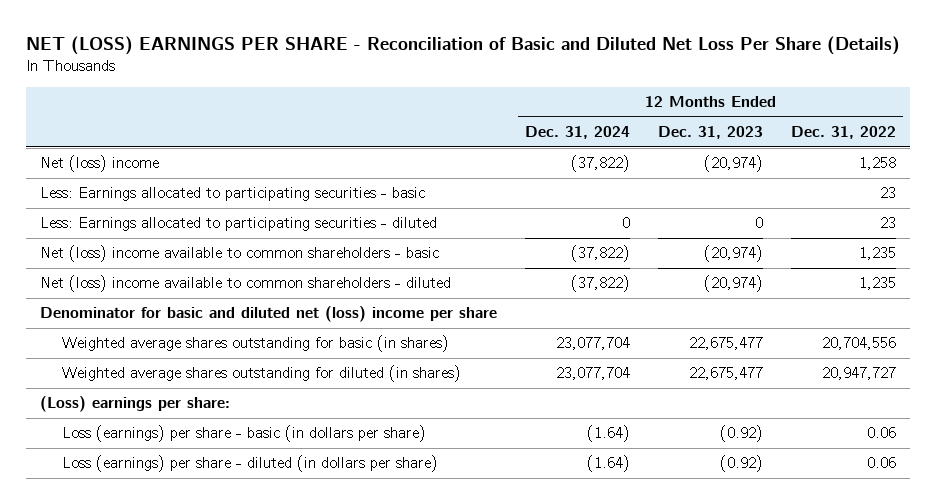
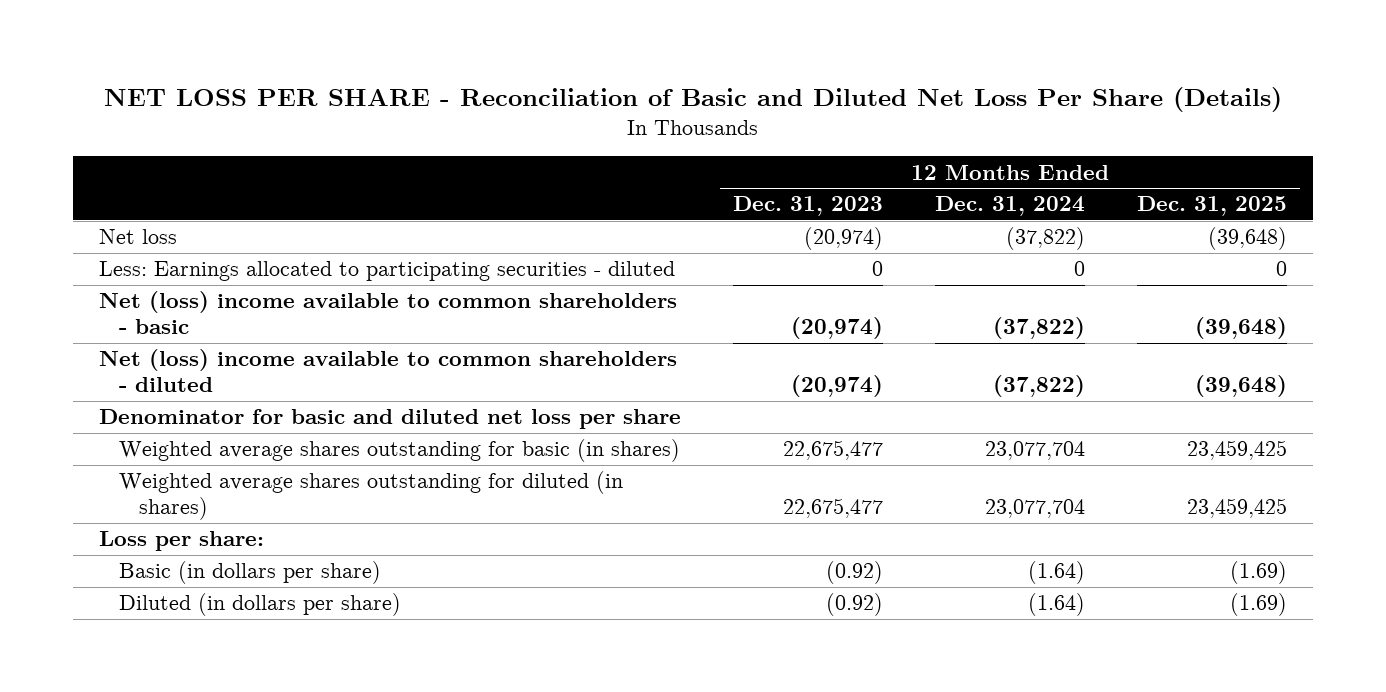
[26,36,901,56] NET (LOSS) EARNINGS PER SHARE - Reconciliation of Basic and Diluted Net Loss Per Share (Details) -> [104,87,1283,113] NET LOSS PER SHARE - Reconciliation of Basic and Diluted Net Loss Per Share (Details)
[791,126,897,140] Dec. 31, 2022 -> none
none -> [1137,196,1288,217] Dec. 31, 2025
[40,187,426,202] Less: Earnings allocated to participating securities - basic -> none
[40,155,160,173] Net (loss) income -> [98,229,177,245] Net loss
[40,306,498,323] Denominator for basic and diluted net (loss) income per share -> [98,409,681,430] Denominator for basic and diluted net loss per share
[40,396,231,413] (Loss) earnings per share: -> [98,531,264,552] Loss per share:
[62,425,427,443] Loss (earnings) per share - basic (in dollars per share) -> [118,561,381,585] Basic (in dollars per share)
[62,455,439,473] Loss (earnings) per share - diluted (in dollars per share) -> [118,593,401,617] Diluted (in dollars per share)

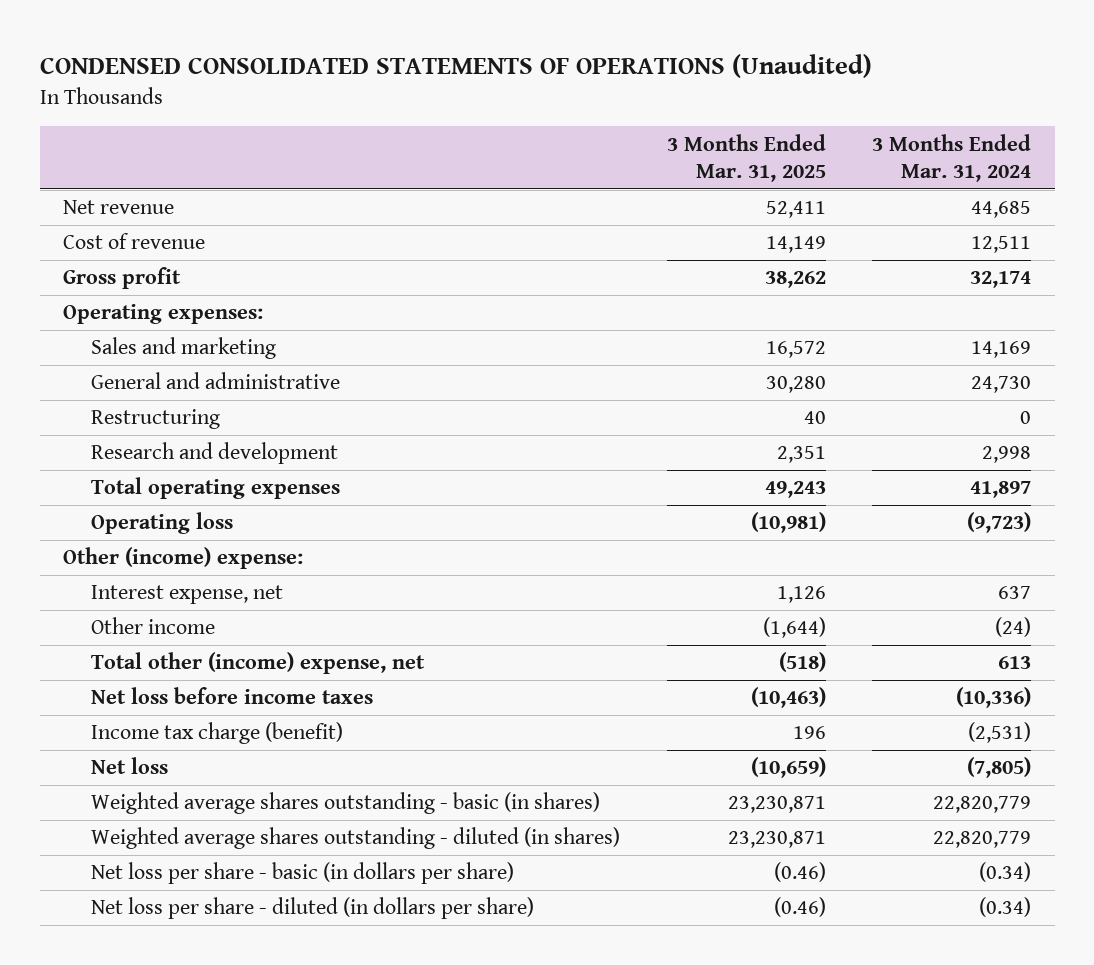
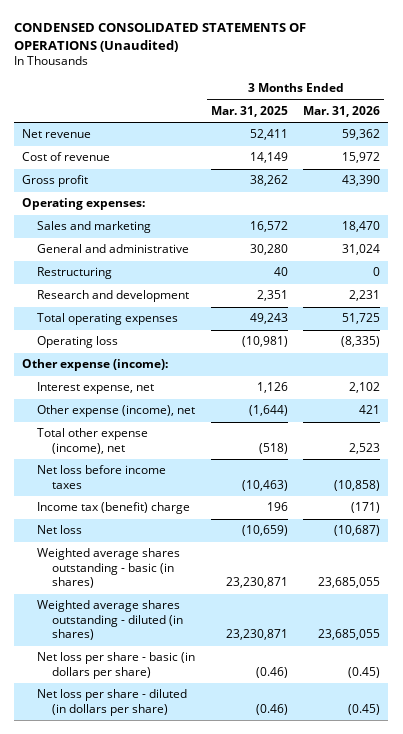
[872,133,1032,183] 3 Months Ended Mar. 31, 2024 -> none
none -> [303,105,381,117] Mar. 31, 2026
[63,547,304,570] Other (income) expense: -> [22,359,169,372] Other expense (income):
[90,617,215,635] Other income -> [37,405,196,418] Other expense (income), net
[90,652,425,675] Total other (income) expense, net -> [37,428,149,454] Total other expense (income), net
[90,722,343,745] Income tax charge (benefit) -> [37,502,191,515] Income tax (benefit) charge

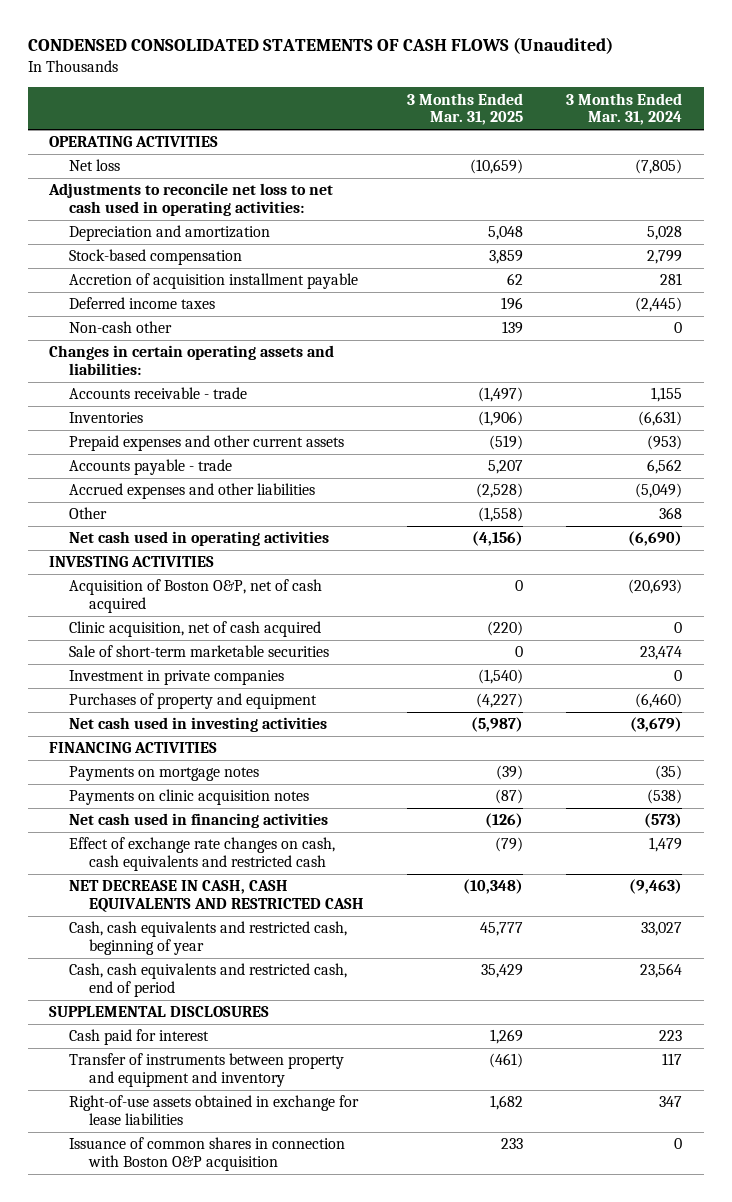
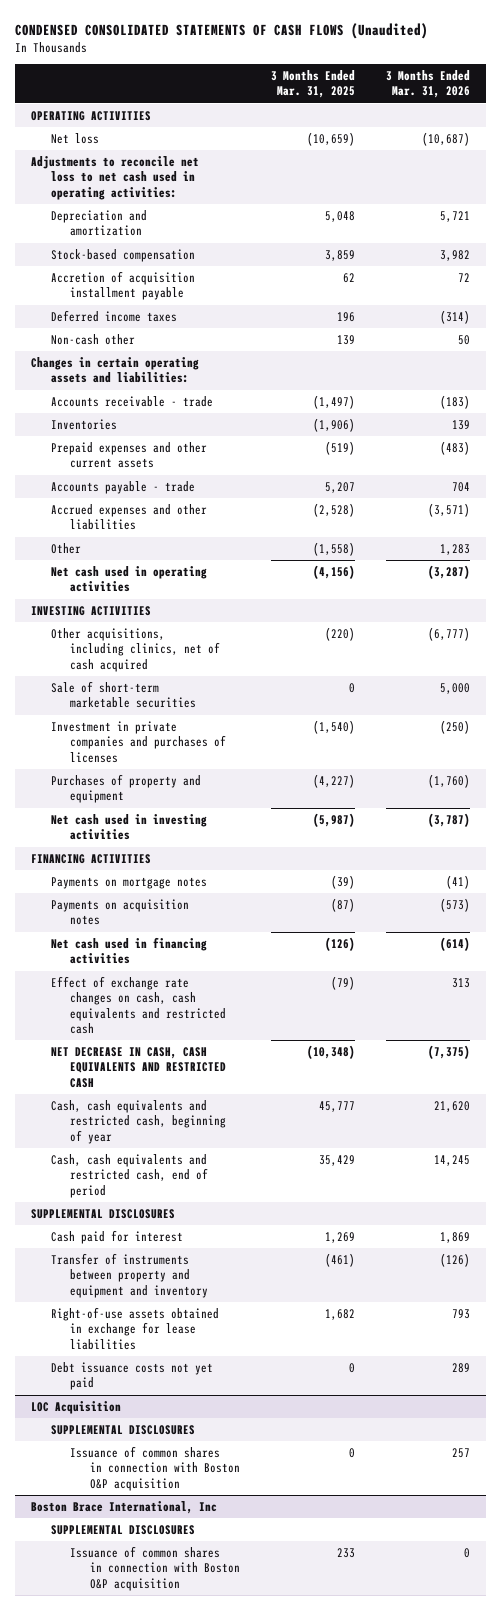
[566,92,683,126] 3 Months Ended Mar. 31, 2024 -> none
none -> [386,70,471,99] 3 Months Ended Mar. 31, 2026
[69,579,323,613] Acquisition of Boston O&P, net of cash acquired -> none
[69,621,322,638] Clinic acquisition, net of cash acquired -> [50,628,221,672] Other acquisitions, including clinics, net of cash acquired
[69,670,285,686] Investment in private companies -> [50,721,227,763] Investment in private companies and purchases of licenses
[69,789,310,806] Payments on clinic acquisition notes -> [50,899,189,926] Payments on acquisition notes
none -> [50,1362,213,1391] Debt issuance costs not yet paid
none -> [30,1401,121,1415] LOC Acquisition
none -> [50,1425,195,1436] SUPPLEMENTAL DISCLOSURES
none -> [70,1446,241,1491] Issuance of common shares in connection with Boston O&P acquisition
none -> [30,1501,217,1515] Boston Brace International, Inc
none -> [50,1525,195,1536] SUPPLEMENTAL DISCLOSURES

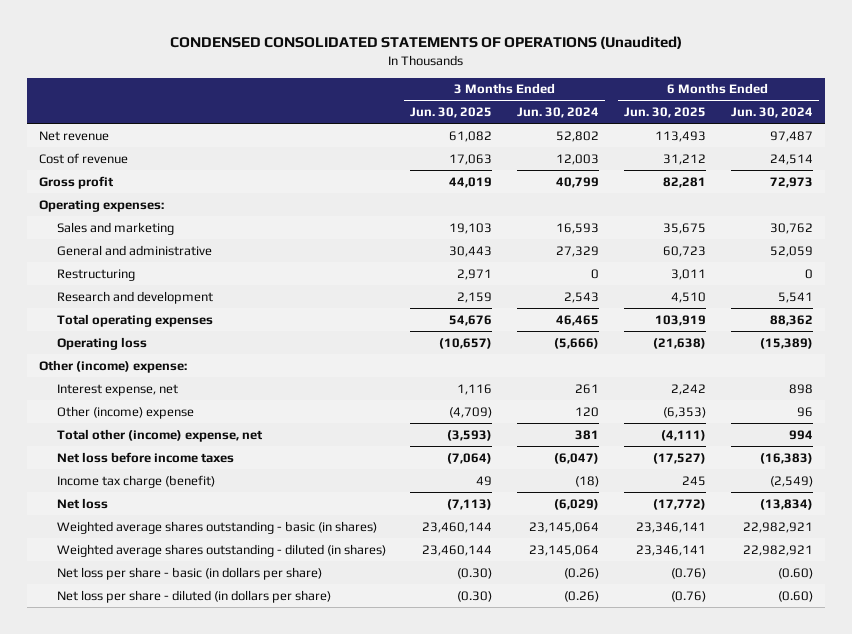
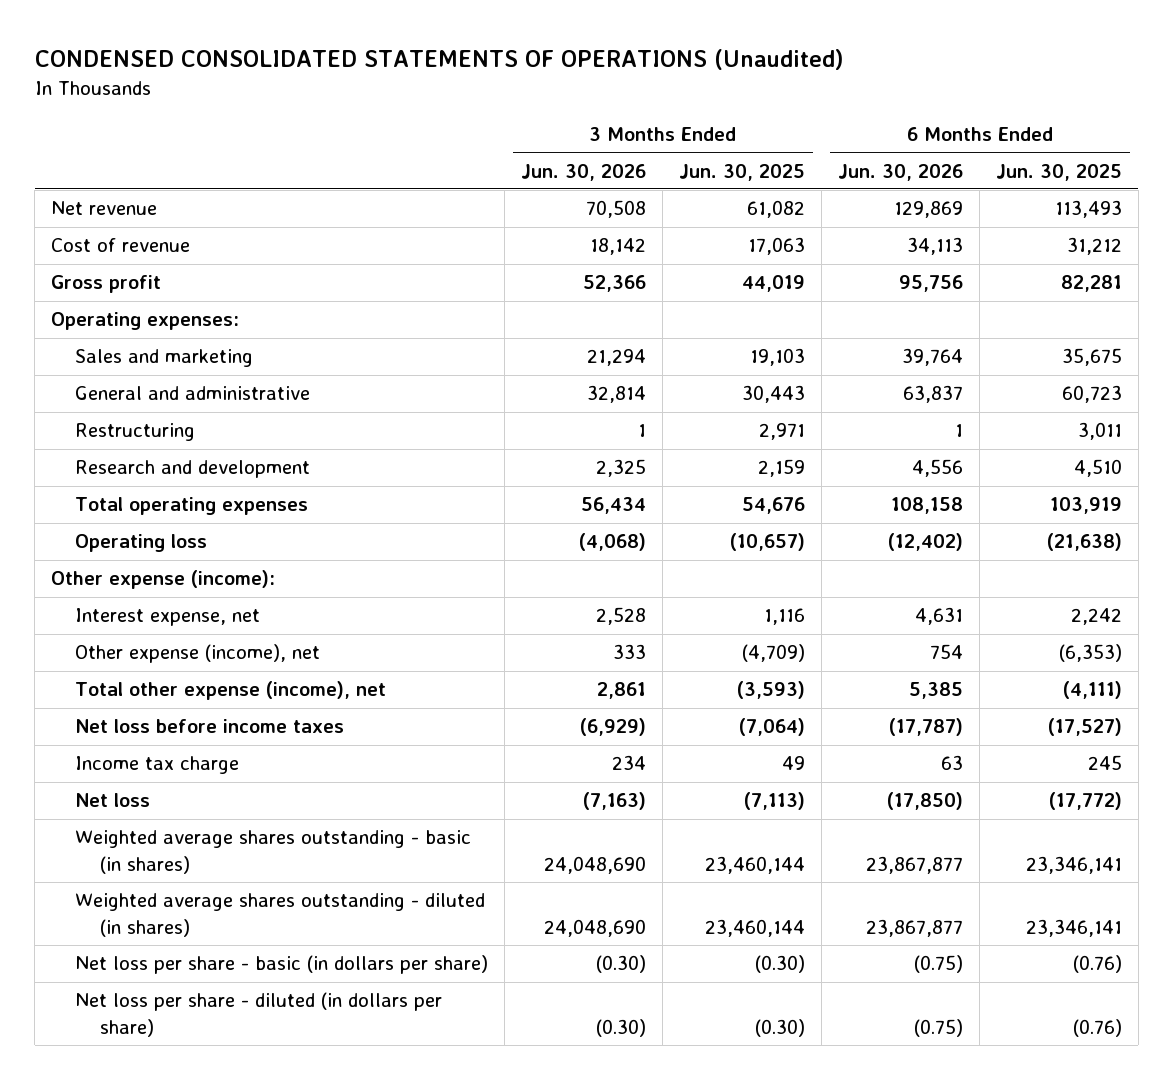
[517,107,600,119] Jun. 30, 2024 -> none
[730,107,813,119] Jun. 30, 2024 -> none
none -> [521,163,647,181] Jun. 30, 2026
none -> [837,163,963,181] Jun. 30, 2026
[39,359,188,373] Other (income) expense: -> [51,570,276,590] Other expense (income):
[56,405,194,419] Other (income) expense -> [75,644,321,664] Other expense (income), net
[56,428,263,442] Total other (income) expense, net -> [75,681,387,701] Total other expense (income), net
[56,474,215,488] Income tax charge (benefit) -> [75,756,240,775] Income tax charge

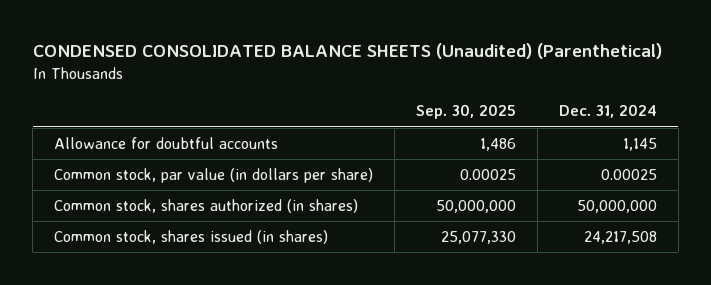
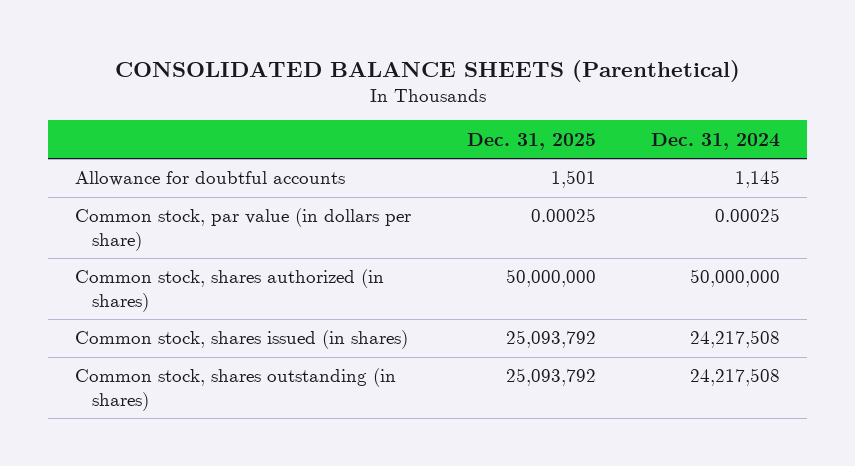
[32,43,662,60] CONDENSED CONSOLIDATED BALANCE SHEETS (Unaudited) (Parenthetical) -> [114,59,740,82] CONSOLIDATED BALANCE SHEETS (Parenthetical)
[415,104,516,120] Sep. 30, 2025 -> none
none -> [466,132,596,150] Dec. 31, 2025
none -> [75,368,397,411] Common stock, shares outstanding (in shares)

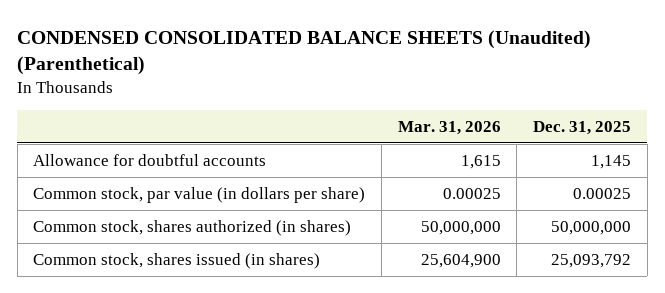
[114,59,740,82] CONSOLIDATED BALANCE SHEETS (Parenthetical) -> [17,29,592,75] CONDENSED CONSOLIDATED BALANCE SHEETS (Unaudited) (Parenthetical)
[650,132,780,150] Dec. 31, 2024 -> none
none -> [397,120,501,135] Mar. 31, 2026
[550,170,596,189] 1,501 -> [591,154,632,169] 1,145
[75,368,397,411] Common stock, shares outstanding (in shares) -> none

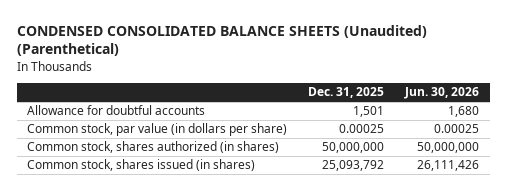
[397,120,501,135] Mar. 31, 2026 -> none
none -> [404,87,480,100] Jun. 30, 2026
[591,154,632,169] 1,145 -> [353,106,385,118] 1,501

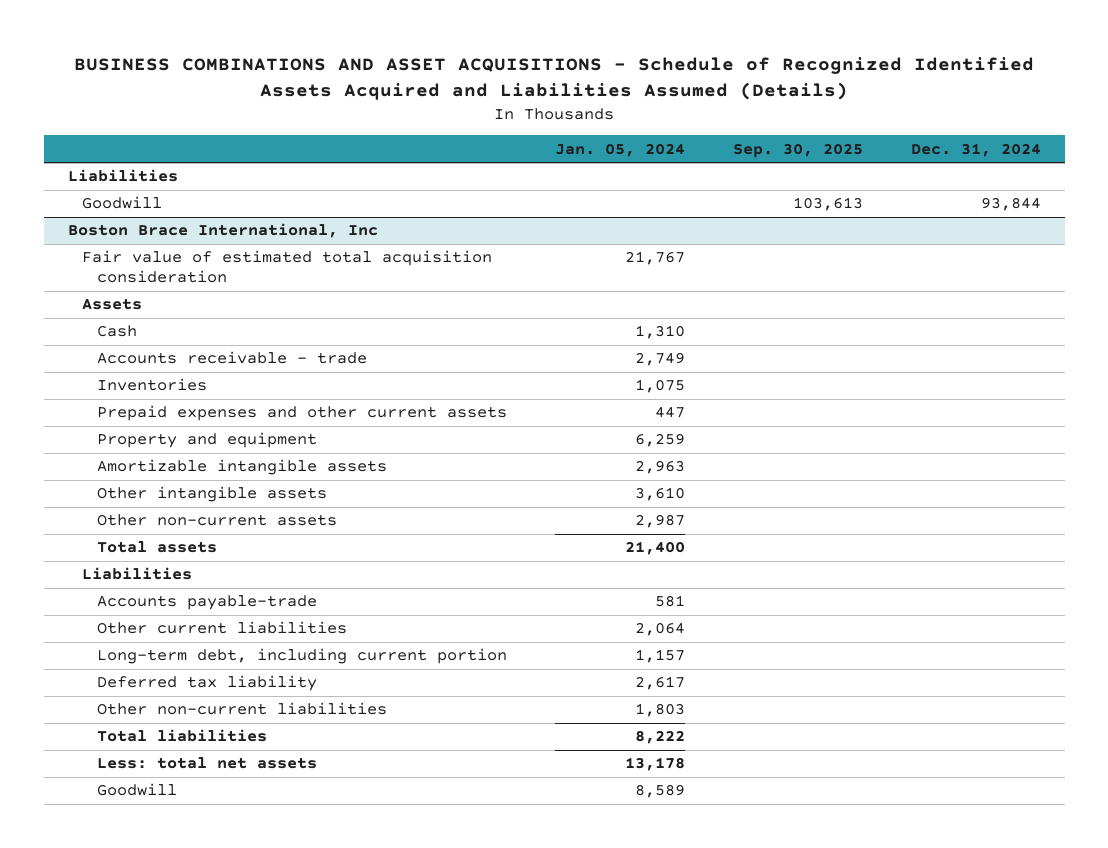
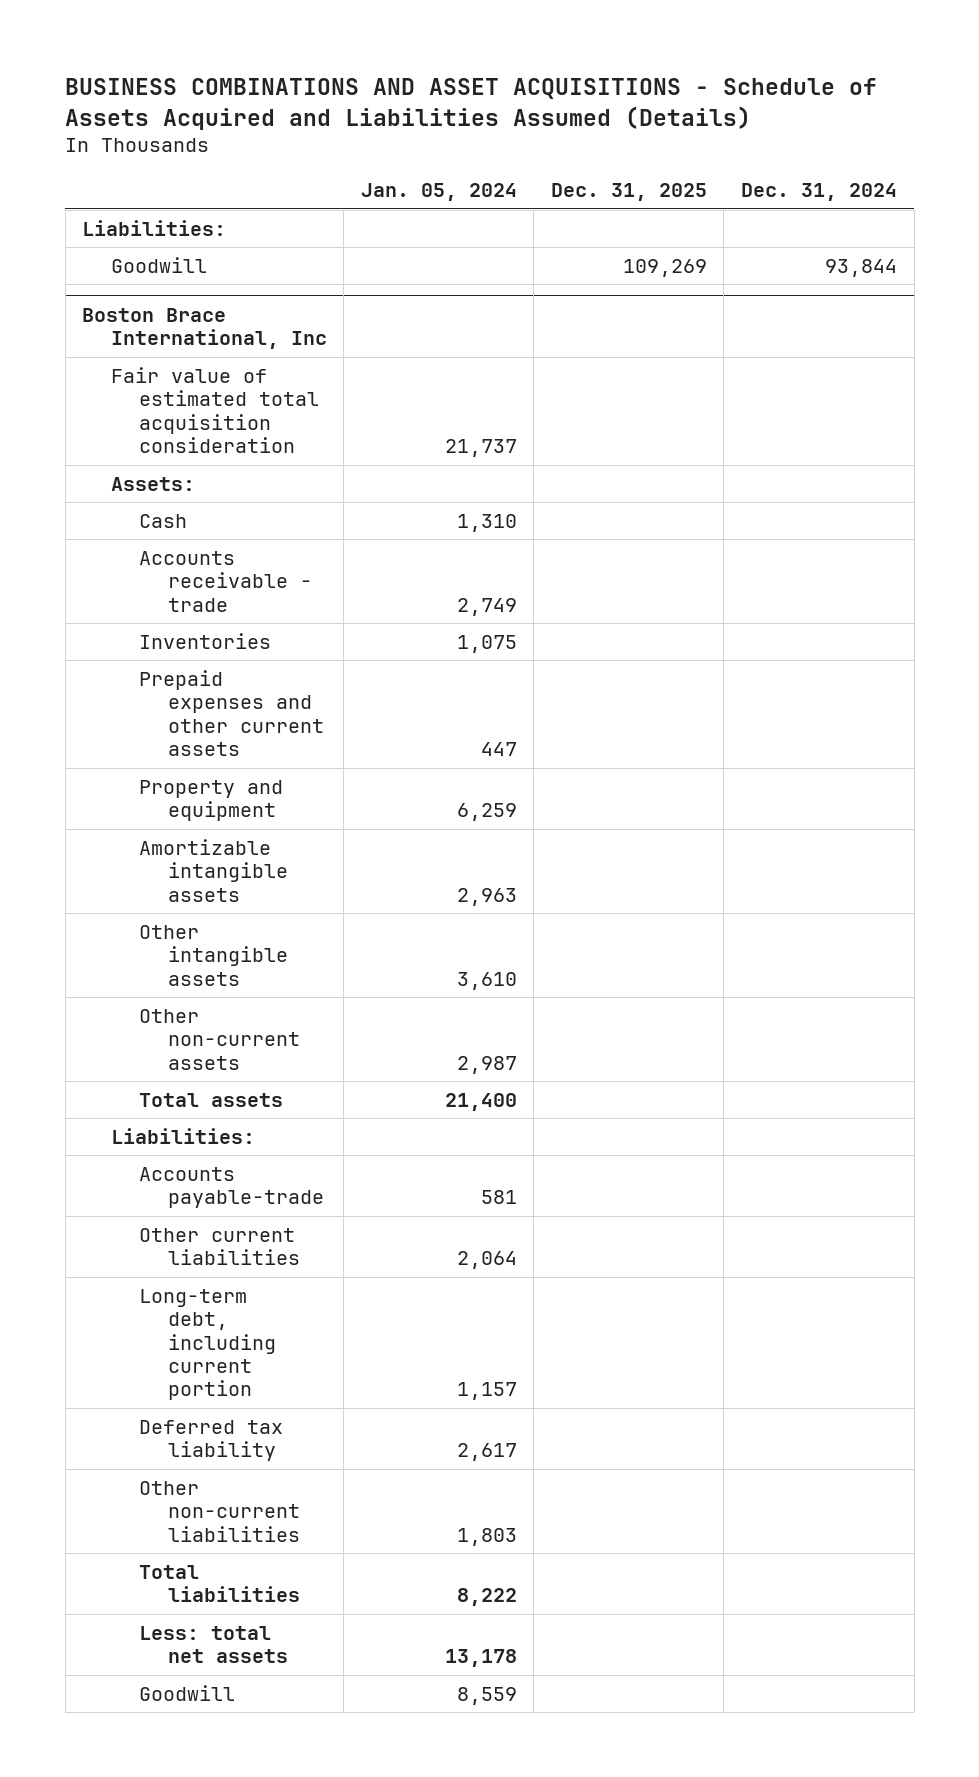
[74,56,1035,100] BUSINESS COMBINATIONS AND ASSET ACQUISITIONS - Schedule of Recognized Identified Assets Acquired and Liabilities Assumed (Details) -> [65,78,878,130] BUSINESS COMBINATIONS AND ASSET ACQUISITIONS - Schedule of Assets Acquired and Liabilities Assumed (Details)
[732,142,863,158] Sep. 30, 2025 -> none
none -> [550,183,707,202] Dec. 31, 2025
[67,169,178,183] Liabilities -> [82,219,227,236] Liabilities:
[624,251,685,266] 21,767 -> [444,438,517,457] 21,737
[82,298,143,311] Assets -> [110,476,195,491] Assets:
[82,567,193,581] Liabilities -> [110,1127,255,1144] Liabilities:
[634,784,685,799] 8,589 -> [456,1686,517,1705] 8,559

